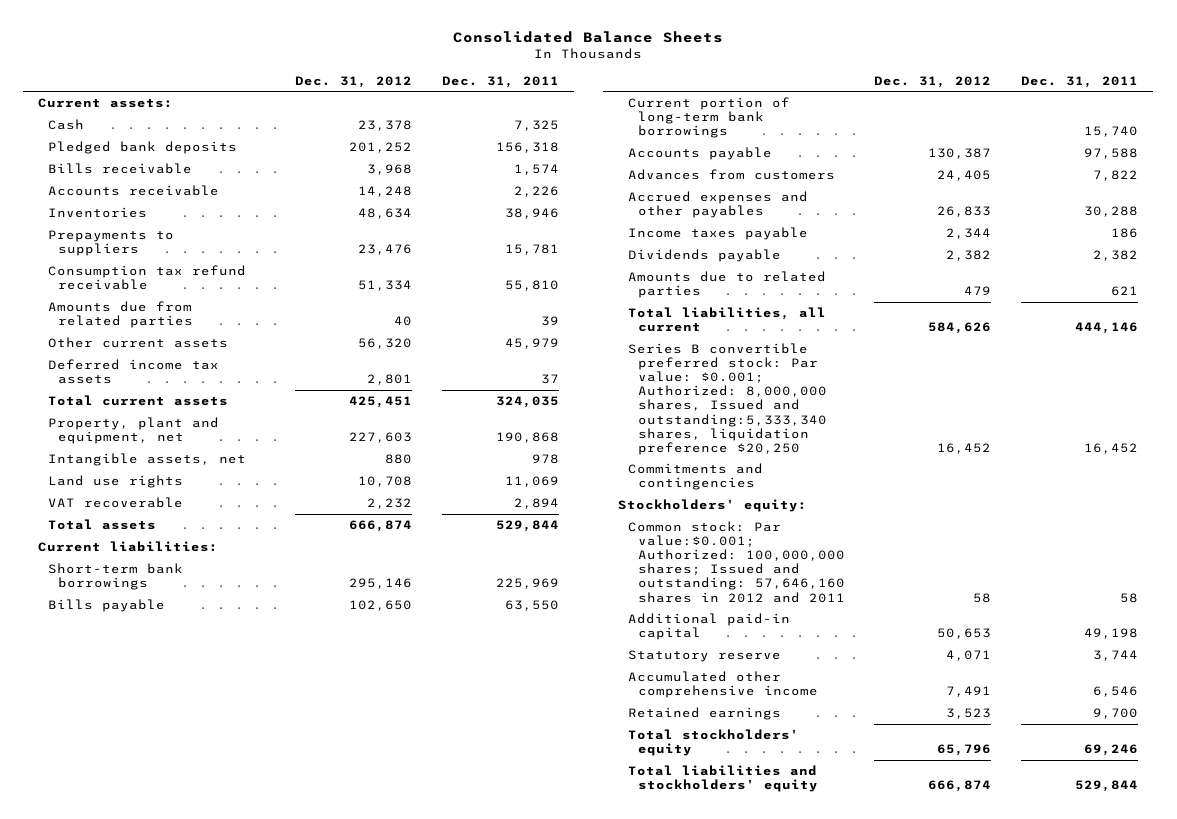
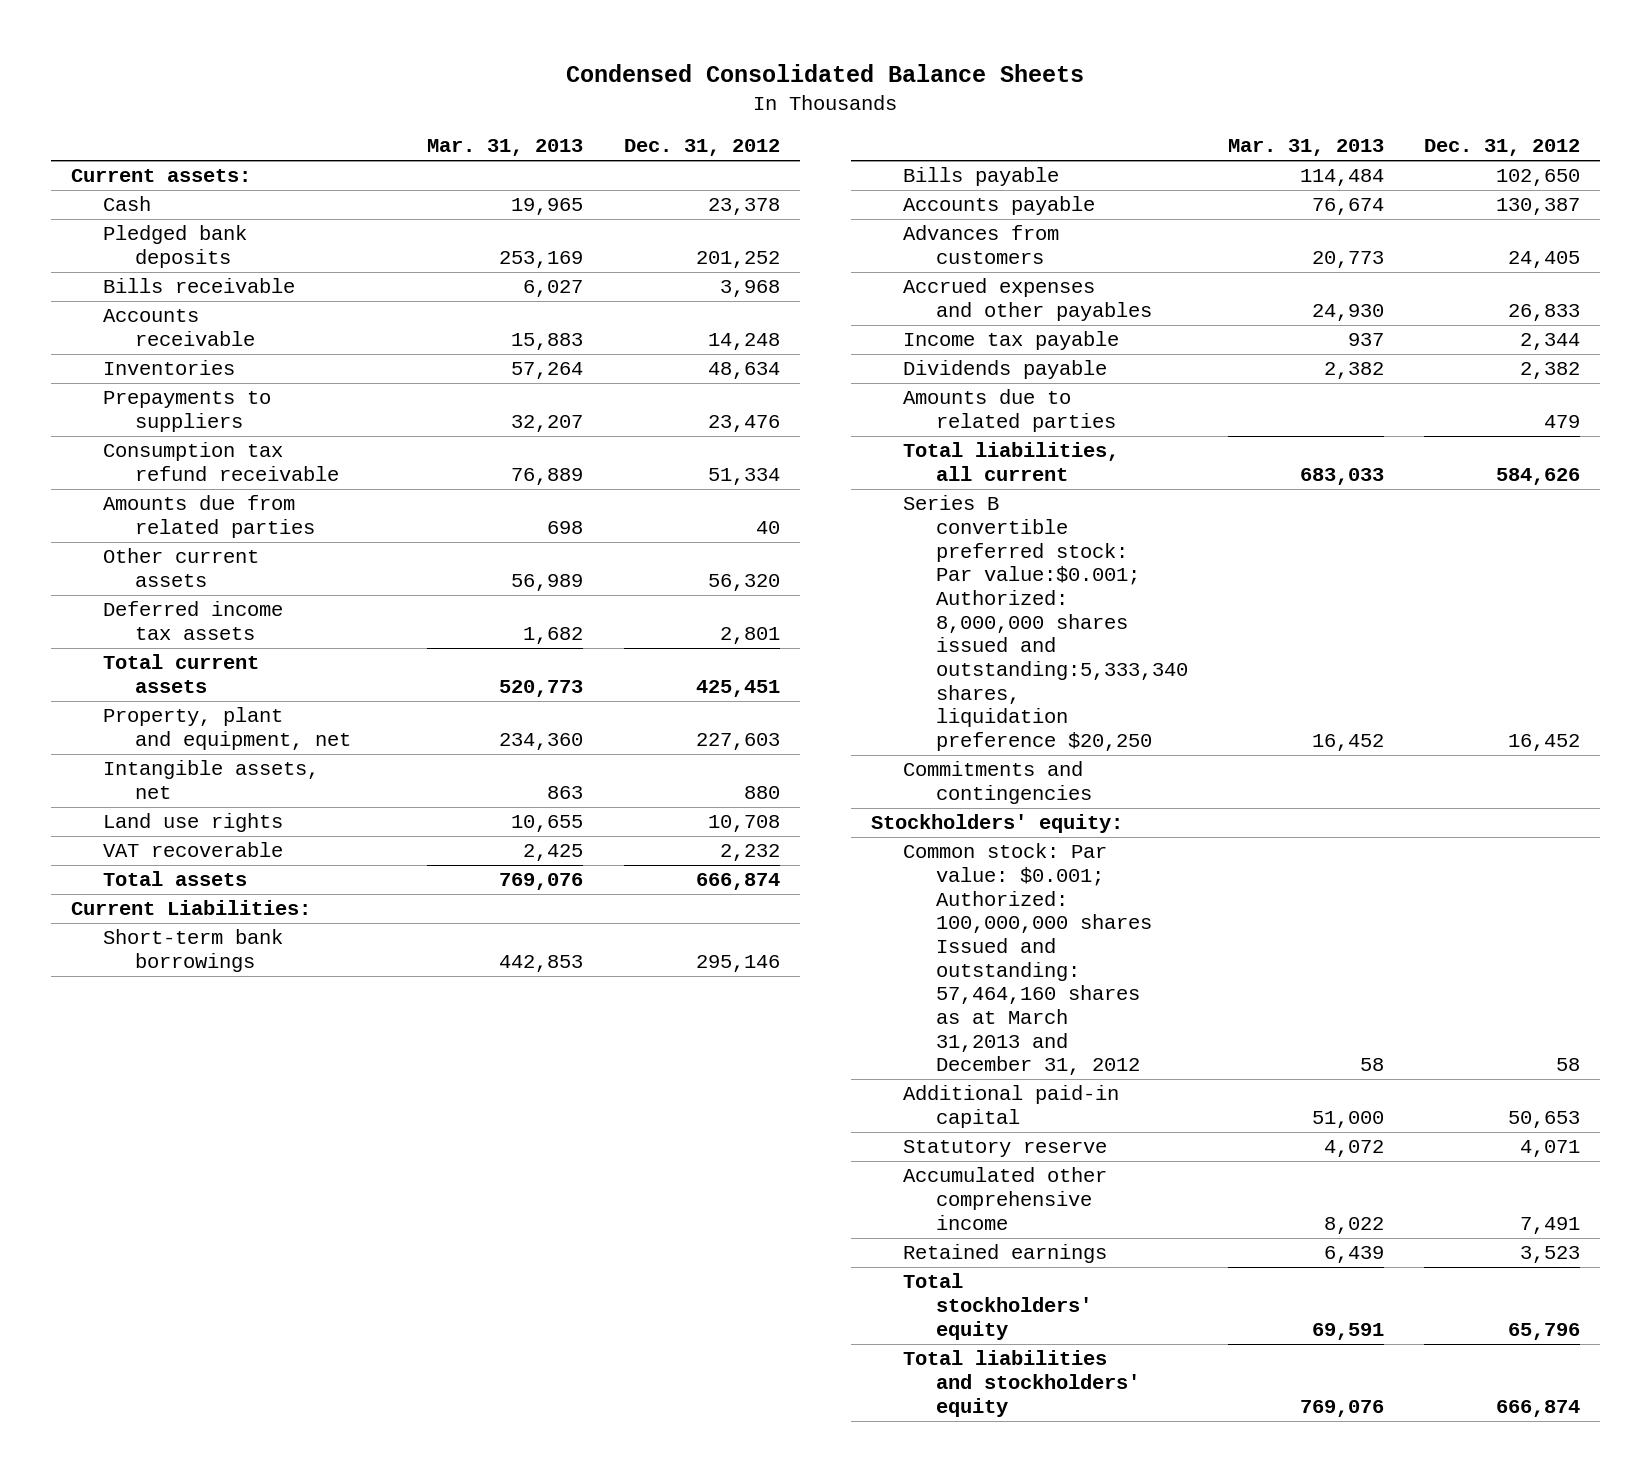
[453,30,724,43] Consolidated Balance Sheets -> [566,64,1085,83] Condensed Consolidated Balance Sheets
[441,75,559,88] Dec. 31, 2011 -> none
none -> [427,139,584,157] Mar. 31, 2013
[38,540,219,552] Current liabilities: -> [70,900,311,916] Current Liabilities:
[627,96,790,139] Current portion of long-term bank borrowings -> none
[627,226,808,240] Income taxes payable -> [903,331,1120,351] Income tax payable
[627,342,827,455] Series B convertible preferred stock: Par value: $0.001; Authorized: 8,000,000 shares, Issued and outstanding:5,333,340 shares, liquidation preference $20,250 -> [903,495,1188,751] Series B convertible preferred stock: Par value:$0.001; Authorized: 8,000,000 shares issued and outstanding:5,333,340 shares, liquidation preference $20,250
[627,520,845,603] Common stock: Par value:$0.001; Authorized: 100,000,000 shares; Issued and outstanding: 57,646,160 shares in 2012 and 2011 -> [903,843,1152,1076] Common stock: Par value: $0.001; Authorized: 100,000,000 shares Issued and outstanding: 57,464,160 shares as at March 31,2013 and December 31, 2012

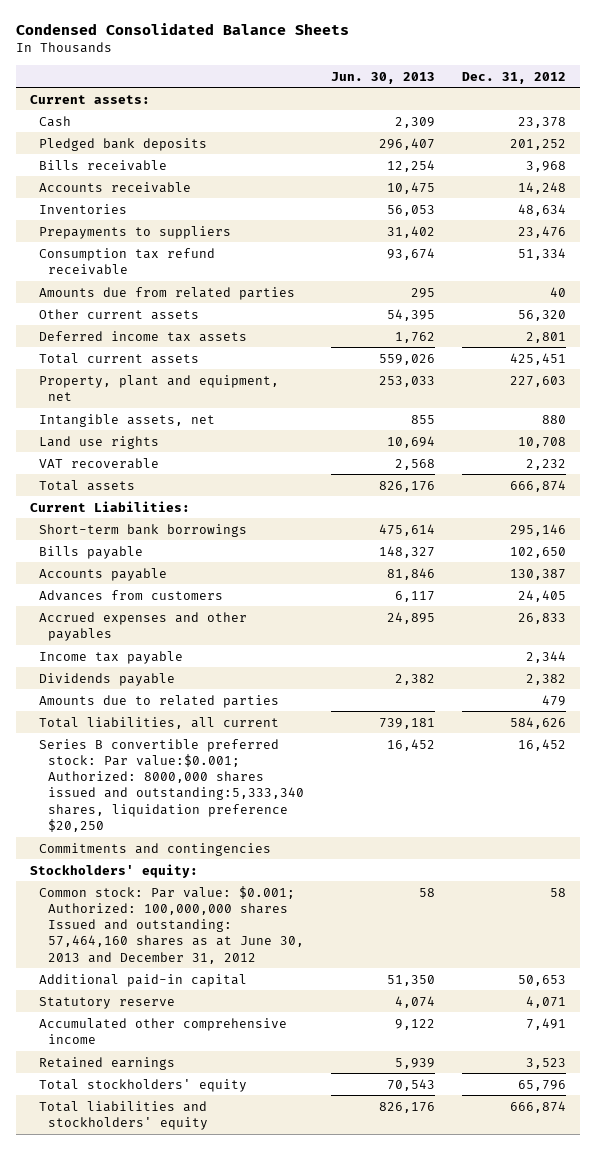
[427,139,584,157] Mar. 31, 2013 -> none
none -> [331,71,436,84] Jun. 30, 2013
[903,495,1188,751] Series B convertible preferred stock: Par value:$0.001; Authorized: 8,000,000 shares issued and outstanding:5,333,340 shares, liquidation preference $20,250 -> [38,738,305,832] Series B convertible preferred stock: Par value:$0.001; Authorized: 8000,000 shares issued and outstanding:5,333,340 shares, liquidation preference $20,250
[903,843,1152,1076] Common stock: Par value: $0.001; Authorized: 100,000,000 shares Issued and outstanding: 57,464,160 shares as at March 31,2013 and December 31, 2012 -> [38,885,305,964] Common stock: Par value: $0.001; Authorized: 100,000,000 shares Issued and outstanding: 57,464,160 shares as at June 30, 2013 and December 31, 2012

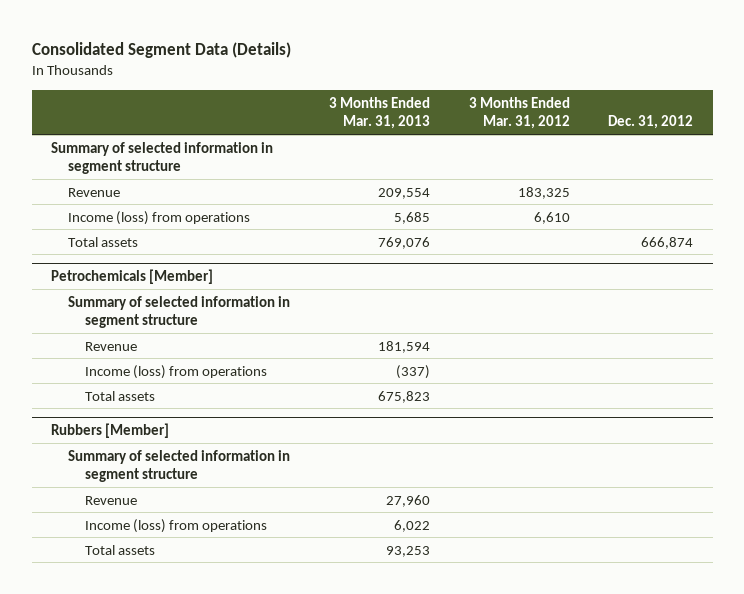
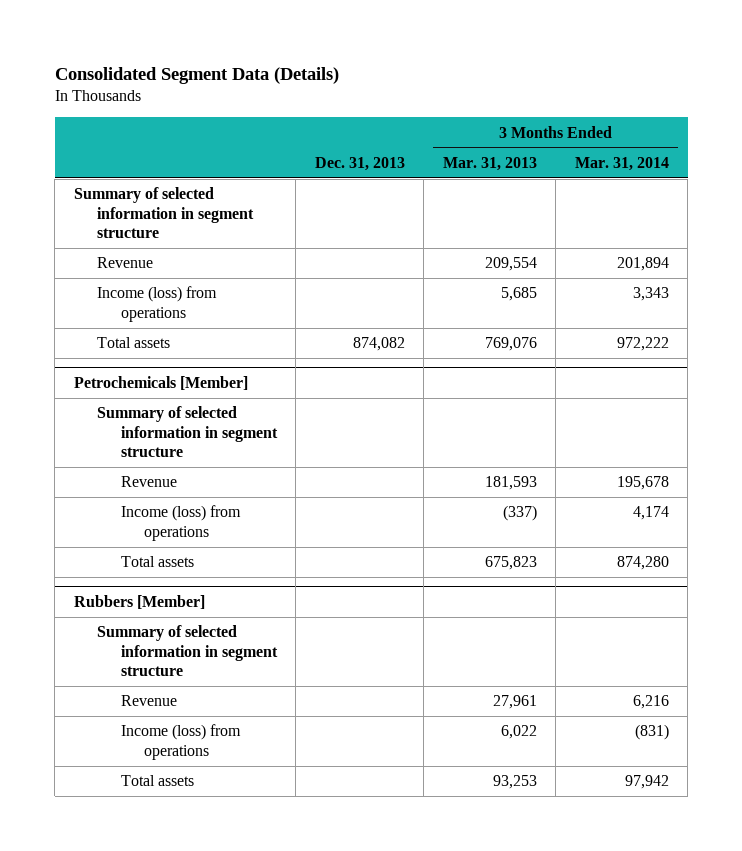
[468,96,570,130] 3 Months Ended Mar. 31, 2012 -> none
[608,115,694,130] Dec. 31, 2012 -> none
none -> [314,156,405,171] Dec. 31, 2013
none -> [574,156,669,171] Mar. 31, 2014
[377,340,430,353] 181,594 -> [484,476,537,491] 181,593
[385,494,430,507] 27,960 -> [492,695,537,710] 27,961

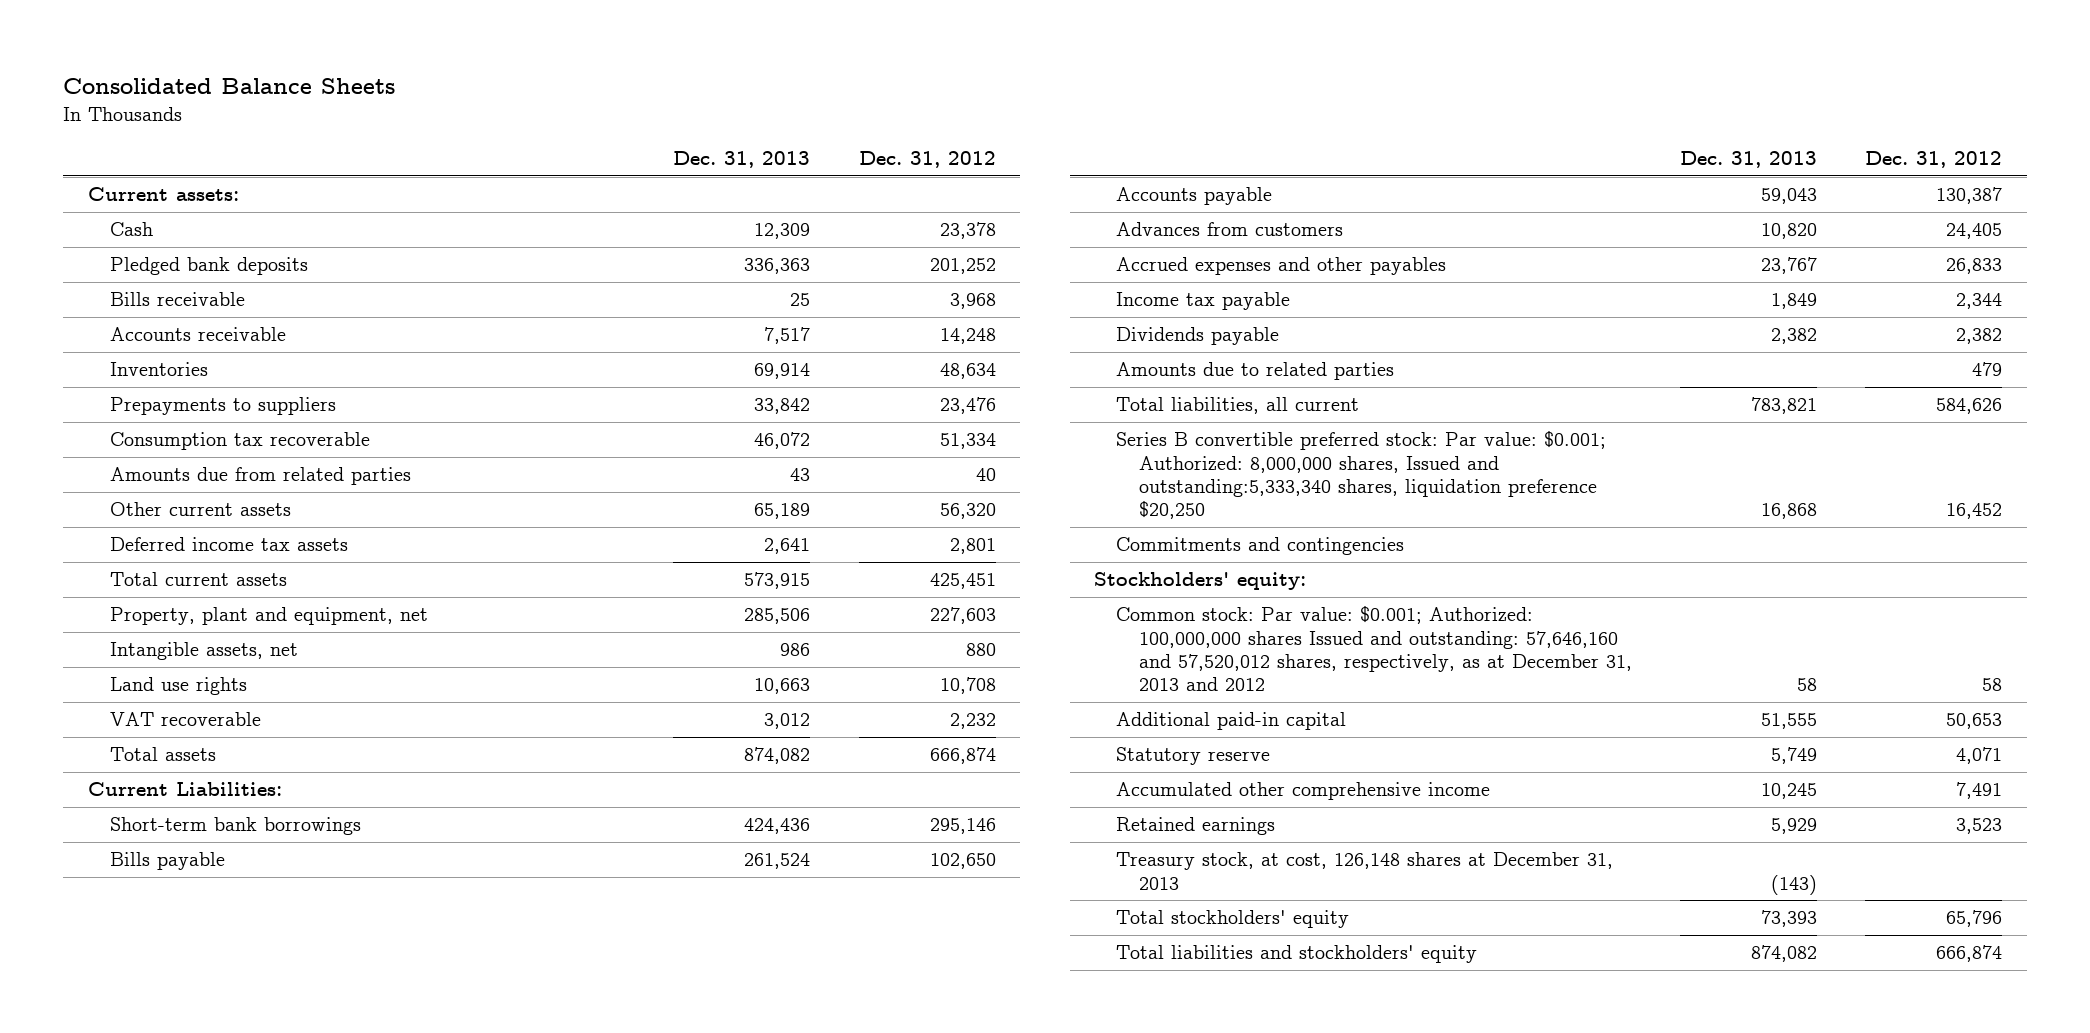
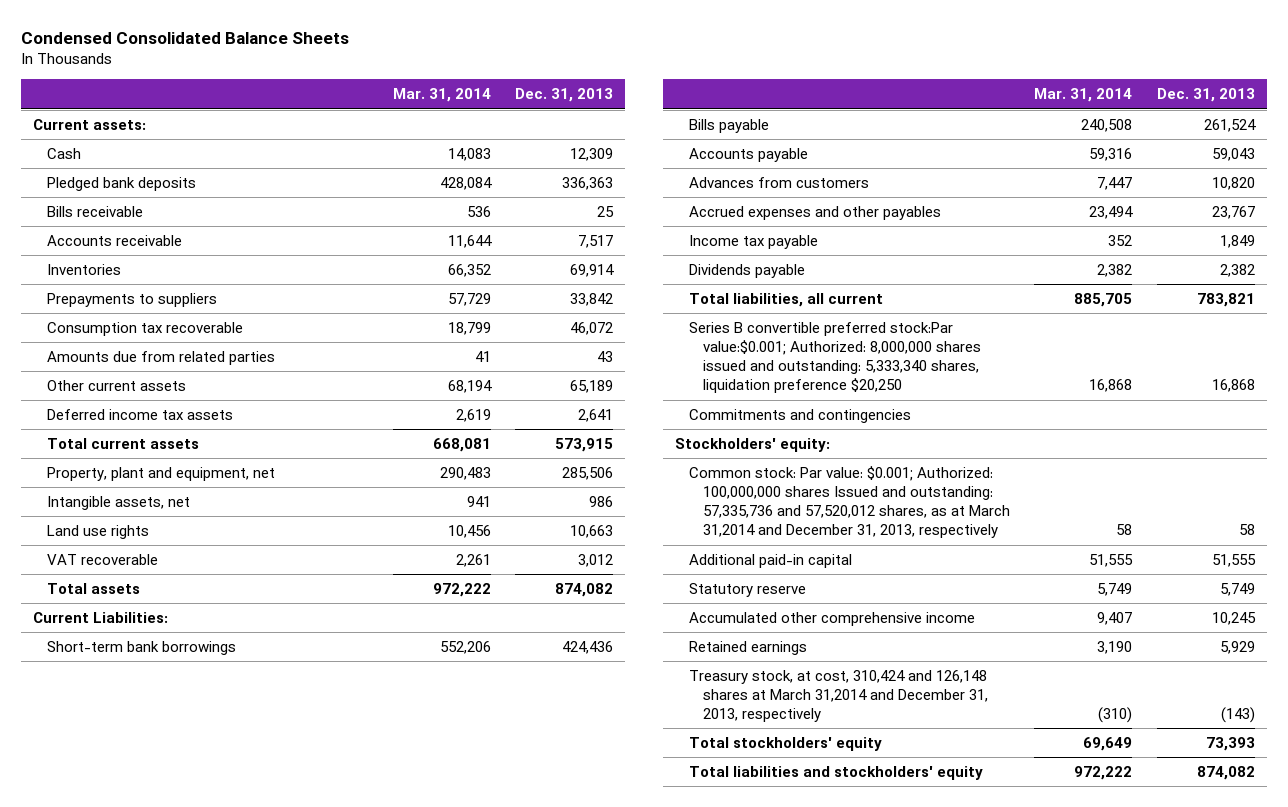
[63,78,396,95] Consolidated Balance Sheets -> [20,32,349,45] Condensed Consolidated Balance Sheets
[858,151,996,169] Dec. 31, 2012 -> none
none -> [392,88,491,103] Mar. 31, 2014
[1116,362,1395,381] Amounts due to related parties -> none
[1116,431,1607,520] Series B convertible preferred stock: Par value: $0.001; Authorized: 8,000,000 shares, Issued and outstanding:5,333,340 shares, liquidation preference $20,250 -> [688,321,981,394] Series B convertible preferred stock:Par value:$0.001; Authorized: 8,000,000 shares issued and outstanding: 5,333,340 shares, liquidation preference $20,250
[1116,606,1632,692] Common stock: Par value: $0.001; Authorized: 100,000,000 shares Issued and outstanding: 57,646,160 and 57,520,012 shares, respectively, as at December 31, 2013 and 2012 -> [688,465,1010,539] Common stock: Par value: $0.001; Authorized: 100,000,000 shares Issued and outstanding: 57,335,736 and 57,520,012 shares, as at March 31,2014 and December 31, 2013, respectively
[1116,852,1614,890] Treasury stock, at cost, 126,148 shares at December 31, 2013 -> [688,669,988,723] Treasury stock, at cost, 310,424 and 126,148 shares at March 31,2014 and December 31, 2013, respectively

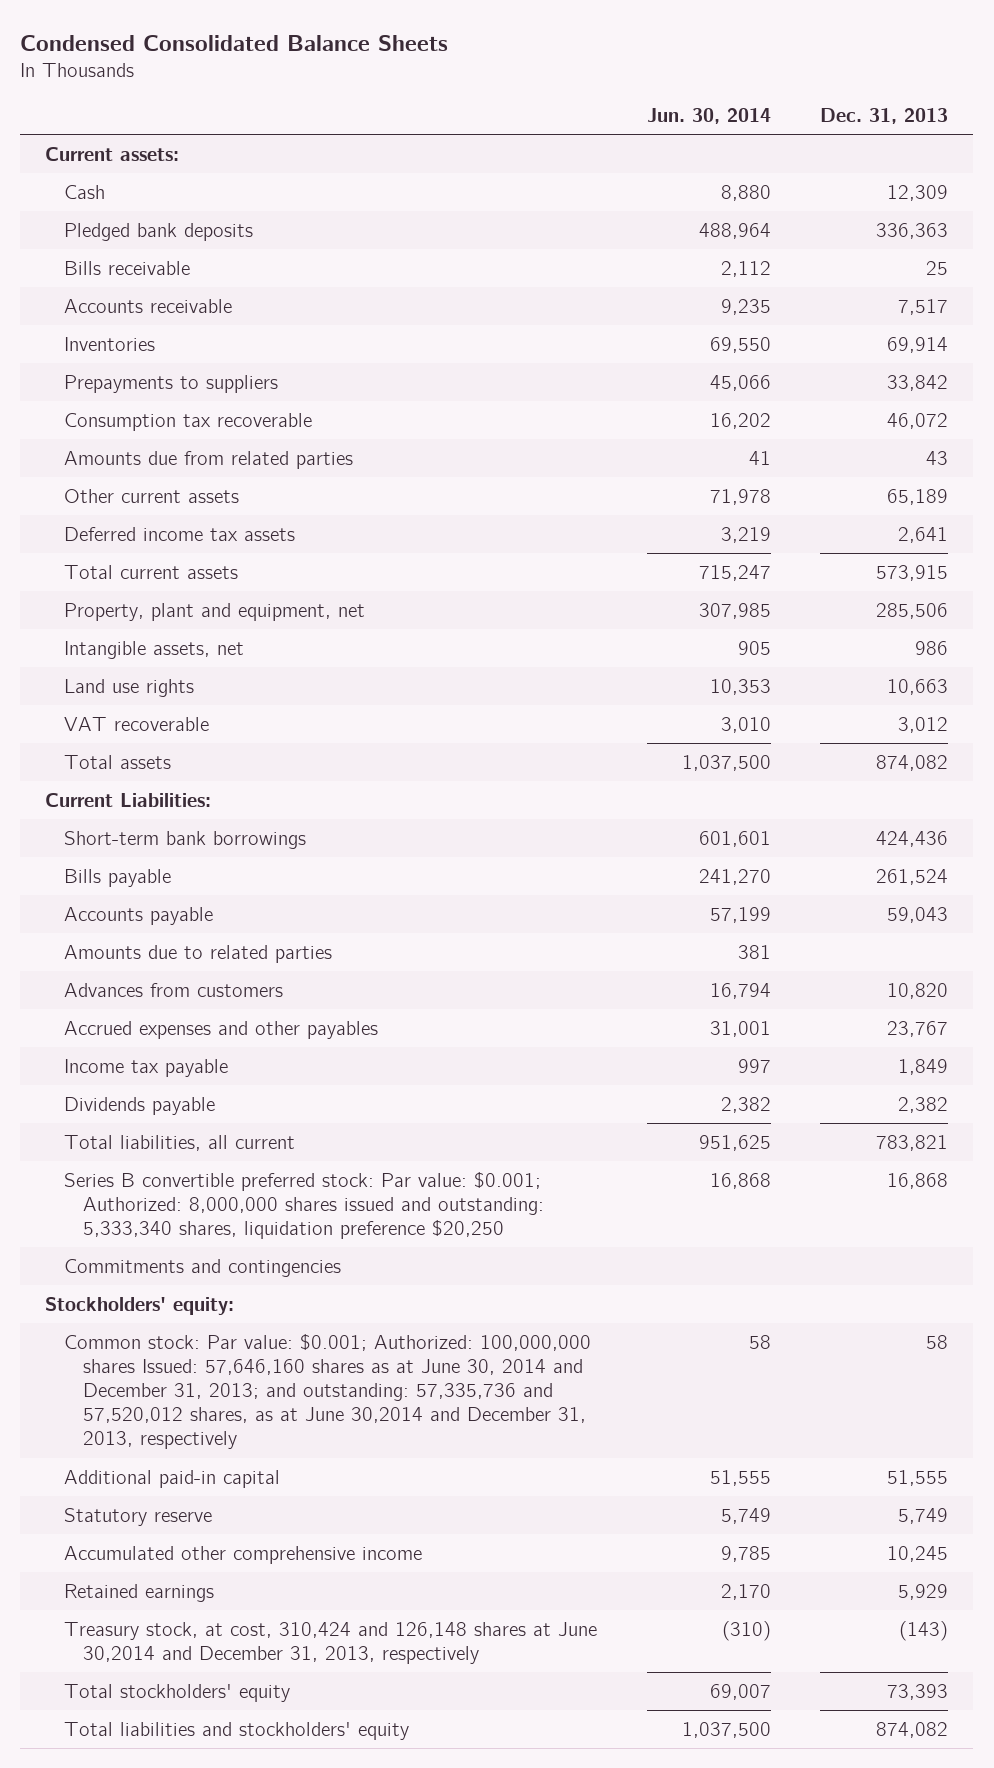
[392,88,491,103] Mar. 31, 2014 -> none
none -> [646,107,771,124] Jun. 30, 2014
none -> [64,944,333,963] Amounts due to related parties
[688,321,981,394] Series B convertible preferred stock:Par value:$0.001; Authorized: 8,000,000 shares issued and outstanding: 5,333,340 shares, liquidation preference $20,250 -> [64,1171,544,1240] Series B convertible preferred stock: Par value: $0.001; Authorized: 8,000,000 shares issued and outstanding: 5,333,340 shares, liquidation preference $20,250
[688,465,1010,539] Common stock: Par value: $0.001; Authorized: 100,000,000 shares Issued and outstanding: 57,335,736 and 57,520,012 shares, as at March 31,2014 and December 31, 2013, respectively -> [64,1333,592,1450] Common stock: Par value: $0.001; Authorized: 100,000,000 shares Issued: 57,646,160 shares as at June 30, 2014 and December 31, 2013; and outstanding: 57,335,736 and 57,520,012 shares, as at June 30,2014 and December 31, 2013, respectively
[688,669,988,723] Treasury stock, at cost, 310,424 and 126,148 shares at March 31,2014 and December 31, 2013, respectively -> [64,1621,598,1664] Treasury stock, at cost, 310,424 and 126,148 shares at June 30,2014 and December 31, 2013, respectively

